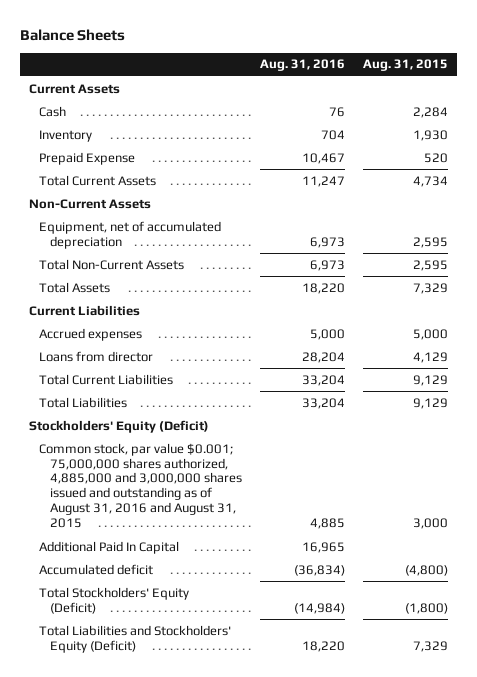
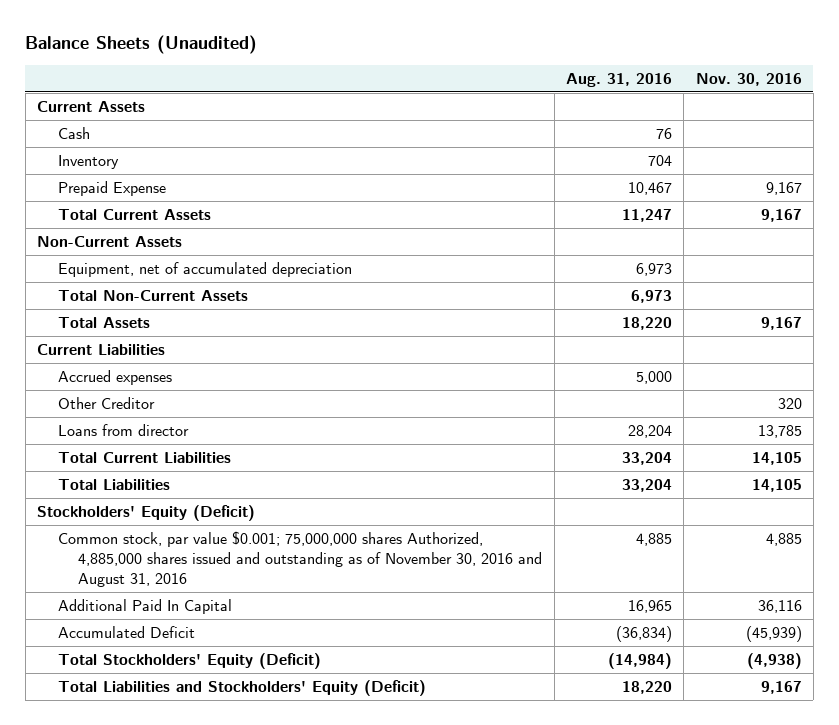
[19,28,125,41] Balance Sheets -> [25,35,258,55] Balance Sheets (Unaudited)
[362,59,448,72] Aug. 31, 2015 -> none
none -> [695,72,802,86] Nov. 30, 2016
none -> [57,396,155,409] Other Creditor
[39,442,242,529] Common stock, par value $0.001; 75,000,000 shares authorized, 4,885,000 and 3,000,000 shares issued and outstanding as of August 31, 2016 and August 31, 2015 -> [57,530,543,587] Common stock, par value $0.001; 75,000,000 shares Authorized, 4,885,000 shares issued and outstanding as of November 30, 2016 and August 31, 2016
[39,563,154,575] Accumulated deficit -> [57,625,195,638] Accumulated Deficit

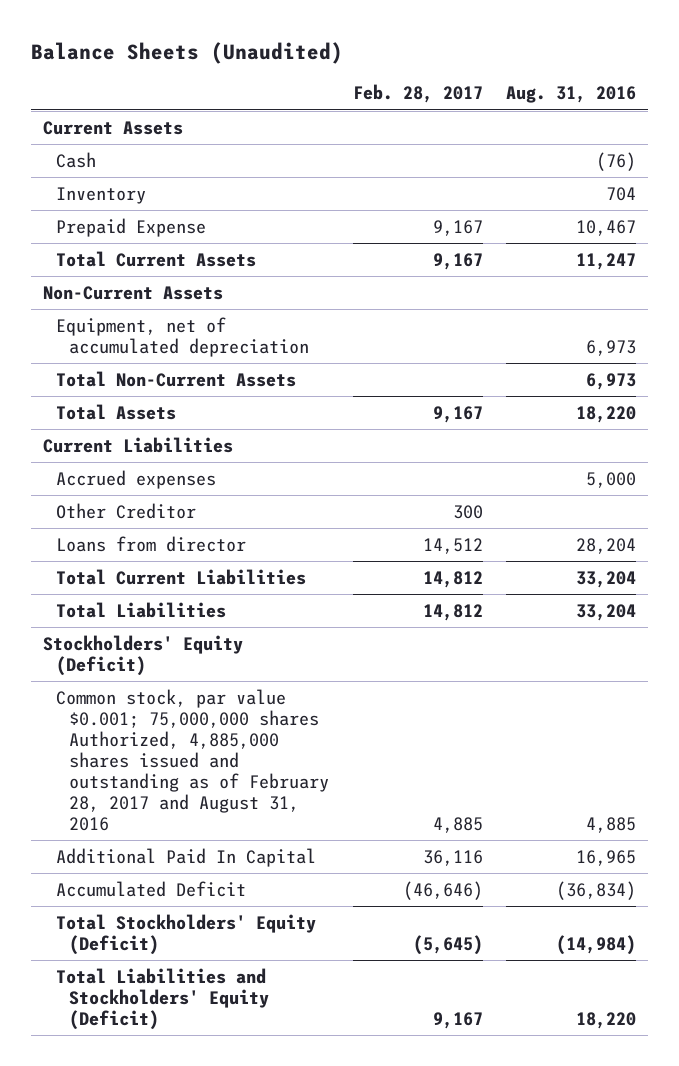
[695,72,802,86] Nov. 30, 2016 -> none
none -> [352,84,483,104] Feb. 28, 2017
[656,127,673,139] 76 -> [596,151,637,171] (76)
[57,530,543,587] Common stock, par value $0.001; 75,000,000 shares Authorized, 4,885,000 shares issued and outstanding as of November 30, 2016 and August 31, 2016 -> [55,688,330,831] Common stock, par value $0.001; 75,000,000 shares Authorized, 4,885,000 shares issued and outstanding as of February 28, 2017 and August 31, 2016

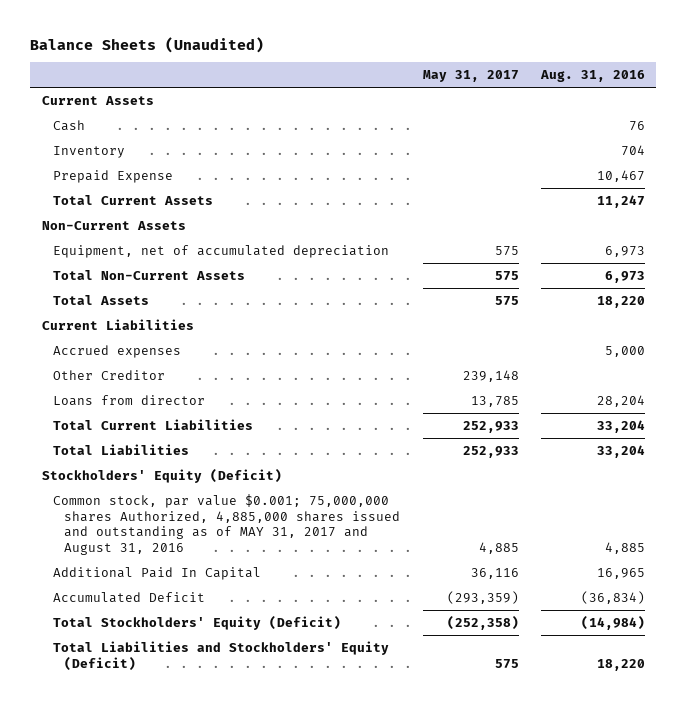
[352,84,483,104] Feb. 28, 2017 -> none
none -> [422,70,519,83] May 31, 2017
[596,151,637,171] (76) -> [629,120,646,131] 76
[55,688,330,831] Common stock, par value $0.001; 75,000,000 shares Authorized, 4,885,000 shares issued and outstanding as of February 28, 2017 and August 31, 2016 -> [52,493,401,556] Common stock, par value $0.001; 75,000,000 shares Authorized, 4,885,000 shares issued and outstanding as of MAY 31, 2017 and August 31, 2016

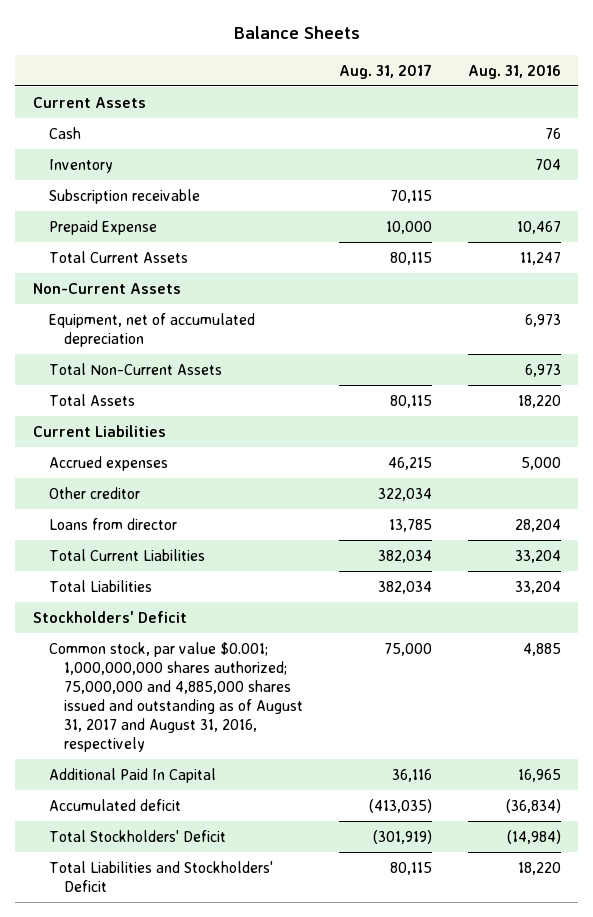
[30,36,265,53] Balance Sheets (Unaudited) -> [233,26,360,40] Balance Sheets
[422,70,519,83] May 31, 2017 -> none
none -> [339,63,433,79] Aug. 31, 2017
none -> [48,188,200,204] Subscription receivable
[52,369,165,380] Other Creditor -> [48,486,140,499] Other creditor
[41,468,282,483] Stockholders' Equity (Deficit) -> [32,610,187,623] Stockholders' Deficit
[52,493,401,556] Common stock, par value $0.001; 75,000,000 shares Authorized, 4,885,000 shares issued and outstanding as of MAY 31, 2017 and August 31, 2016 -> [48,641,304,752] Common stock, par value $0.001; 1,000,000,000 shares authorized; 75,000,000 and 4,885,000 shares issued and outstanding as of August 31, 2017 and August 31, 2016, respectively
[52,591,205,603] Accumulated Deficit -> [48,798,181,811] Accumulated deficit
[52,615,341,630] Total Stockholders' Equity (Deficit) -> [48,829,226,842] Total Stockholders' Deficit
[52,640,389,671] Total Liabilities and Stockholders' Equity (Deficit) -> [48,860,273,892] Total Liabilities and Stockholders' Deficit

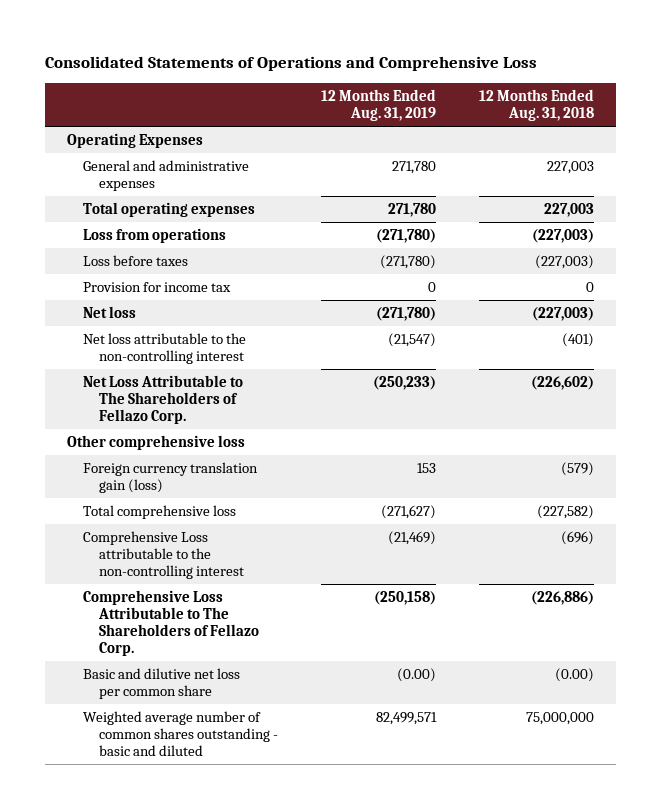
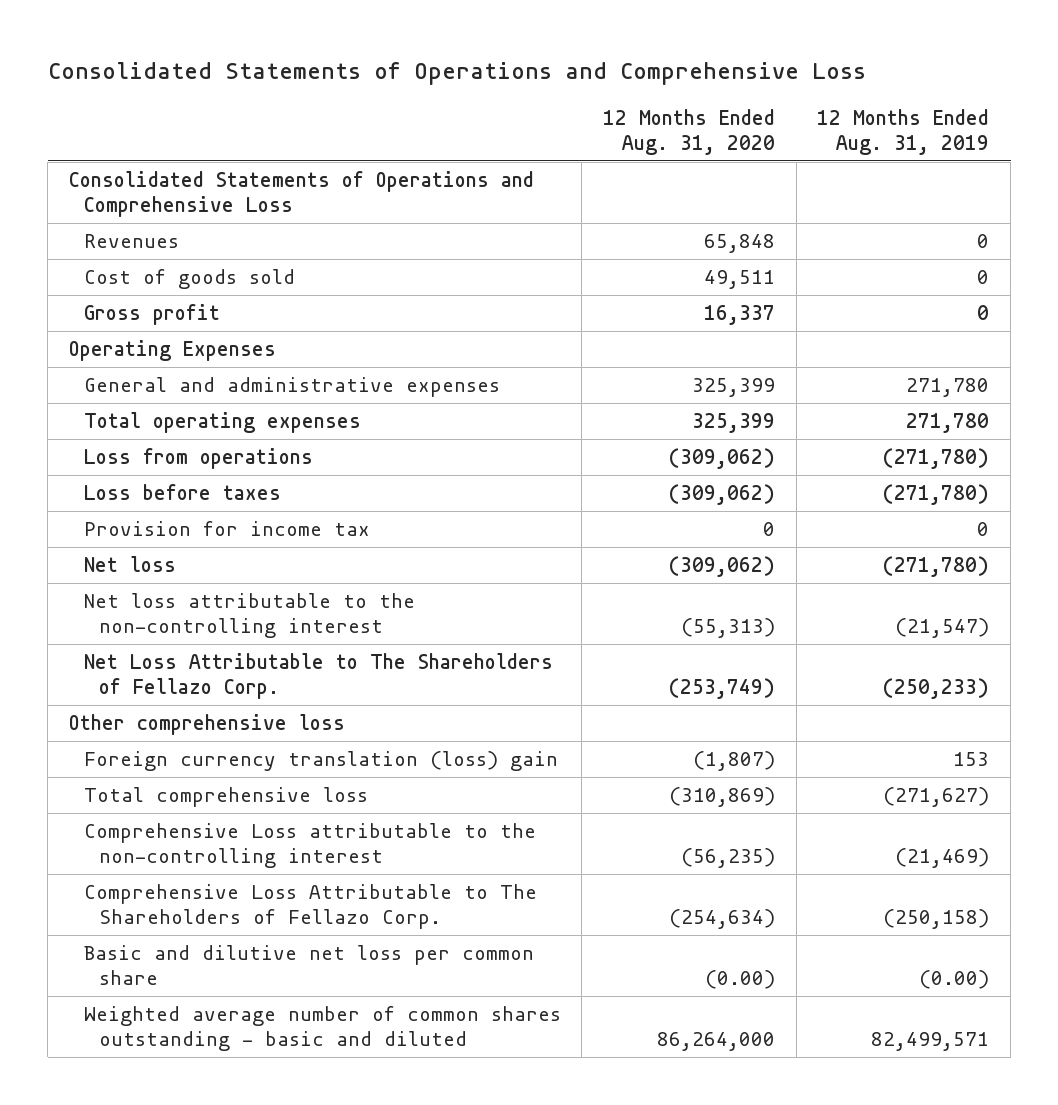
[479,88,595,122] 12 Months Ended Aug. 31, 2018 -> none
none -> [603,109,776,155] 12 Months Ended Aug. 31, 2020
none -> [68,171,534,218] Consolidated Statements of Operations and Comprehensive Loss
none -> [83,234,179,249] Revenues
none -> [83,269,295,290] Cost of goods sold
none -> [83,304,220,326] Gross profit
[82,462,258,494] Foreign currency translation gain (loss) -> [83,751,558,772] Foreign currency translation (loss) gain

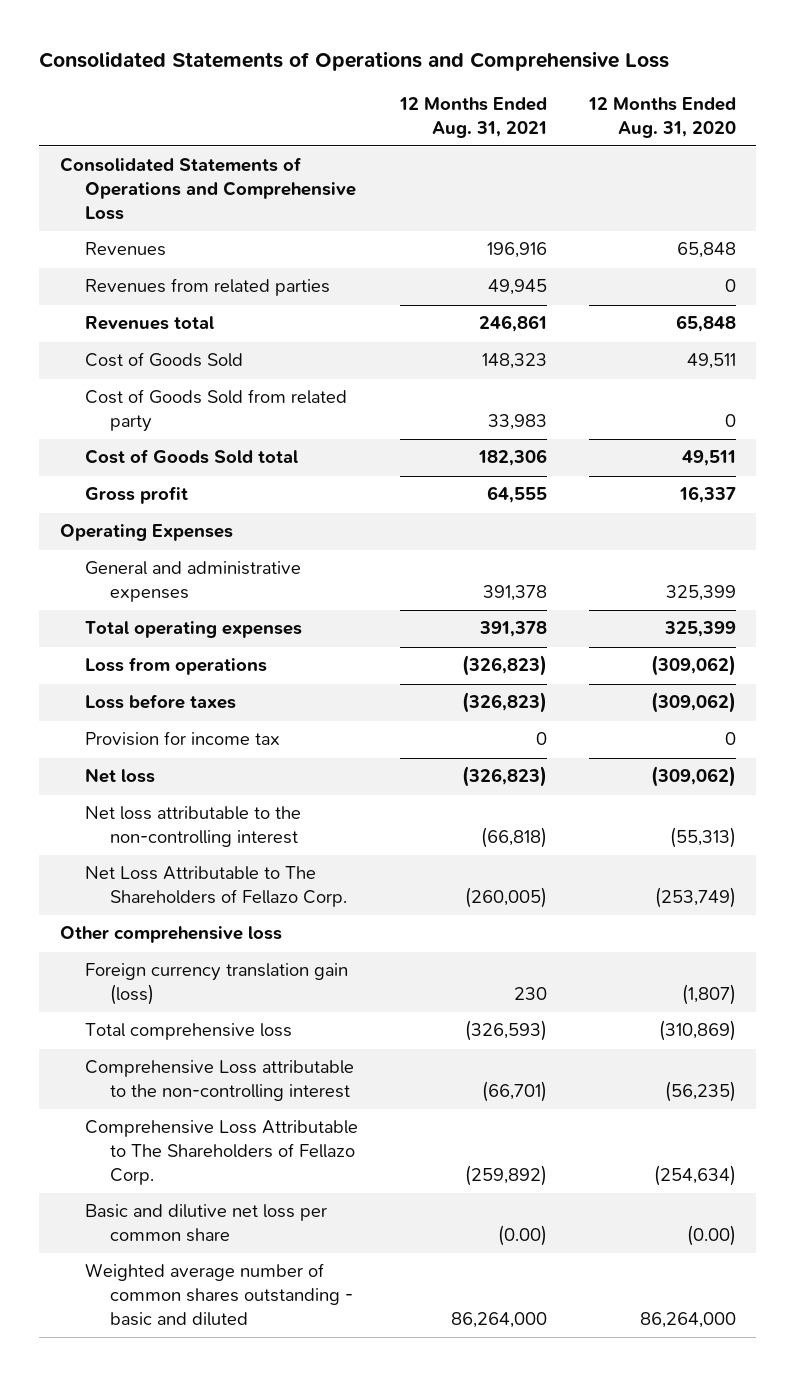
[817,109,990,155] 12 Months Ended Aug. 31, 2019 -> none
none -> [398,97,547,138] 12 Months Ended Aug. 31, 2021
none -> [85,278,331,297] Revenues from related parties
none -> [85,316,215,331] Revenues total
none -> [85,352,244,368] Cost of Goods Sold
none -> [85,389,348,433] Cost of Goods Sold from related party
[83,269,295,290] Cost of goods sold -> [85,449,299,465] Cost of Goods Sold total
[83,751,558,772] Foreign currency translation (loss) gain -> [85,963,349,1006] Foreign currency translation gain (loss)

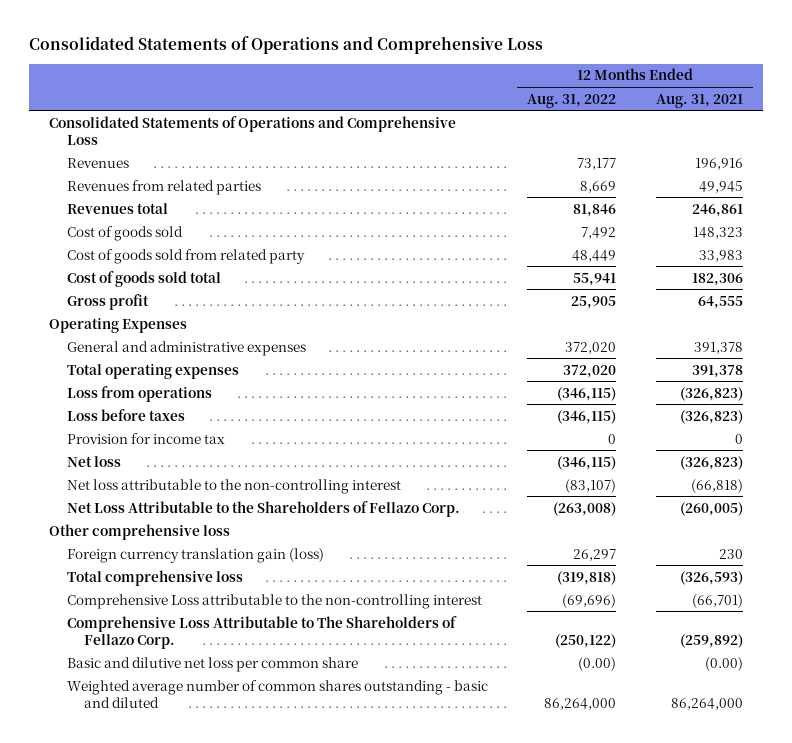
[587,97,736,138] 12 Months Ended Aug. 31, 2020 -> none
none -> [527,93,617,108] Aug. 31, 2022
[85,352,244,368] Cost of Goods Sold -> [66,225,183,241] Cost of goods sold
[85,389,348,433] Cost of Goods Sold from related party -> [66,248,305,264] Cost of goods sold from related party
[85,449,299,465] Cost of Goods Sold total -> [66,270,221,287] Cost of goods sold total
[85,866,348,908] Net Loss Attributable to The Shareholders of Fellazo Corp. -> [66,500,460,517] Net Loss Attributable to the Shareholders of Fellazo Corp.

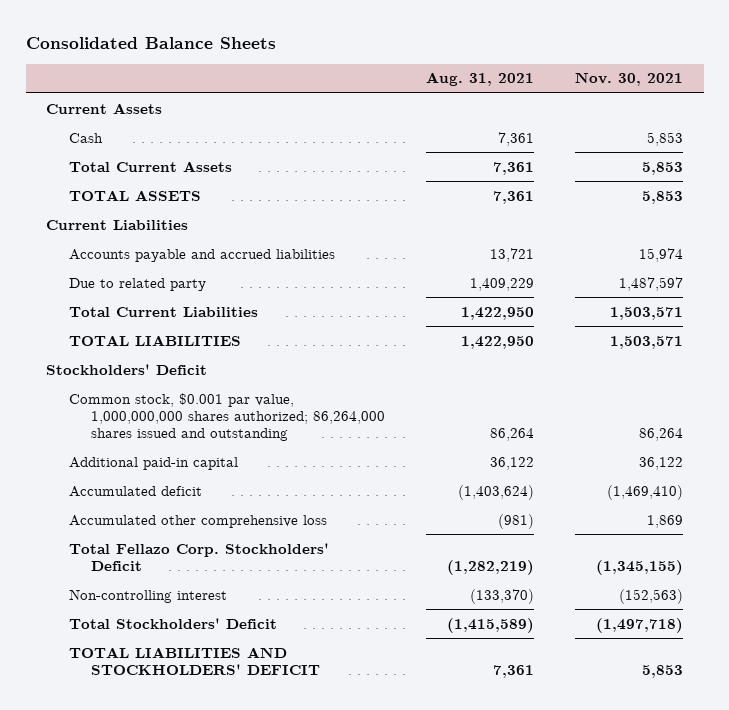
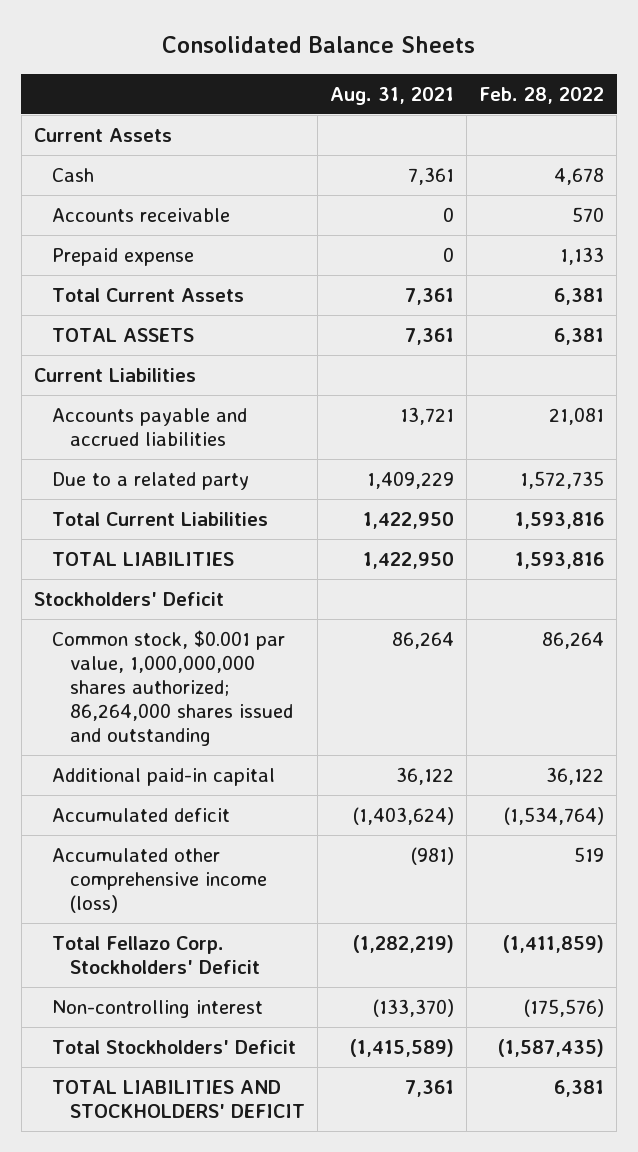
[575,72,684,87] Nov. 30, 2021 -> none
none -> [479,86,605,104] Feb. 28, 2022
none -> [52,208,231,223] Accounts receivable
none -> [52,248,195,267] Prepaid expense
[68,277,206,291] Due to related party -> [52,472,250,491] Due to a related party
[68,514,327,528] Accumulated other comprehensive loss -> [52,848,268,913] Accumulated other comprehensive income (loss)

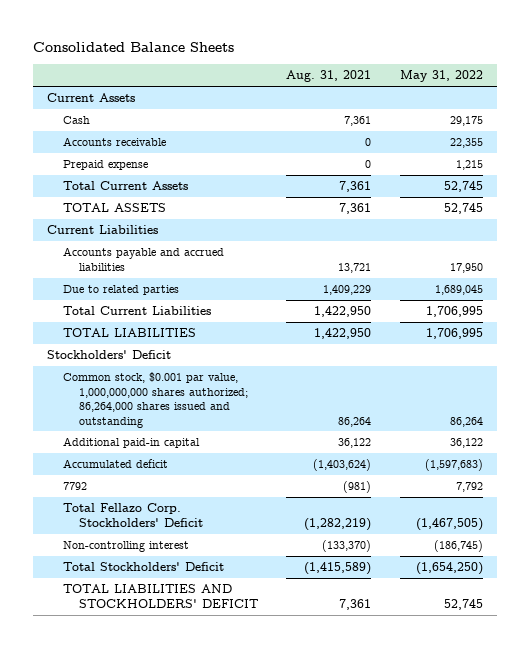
[479,86,605,104] Feb. 28, 2022 -> none
none -> [399,70,483,83] May 31, 2022
[52,472,250,491] Due to a related party -> [62,285,179,296] Due to related parties
[52,848,268,913] Accumulated other comprehensive income (loss) -> [62,482,87,491] 7792

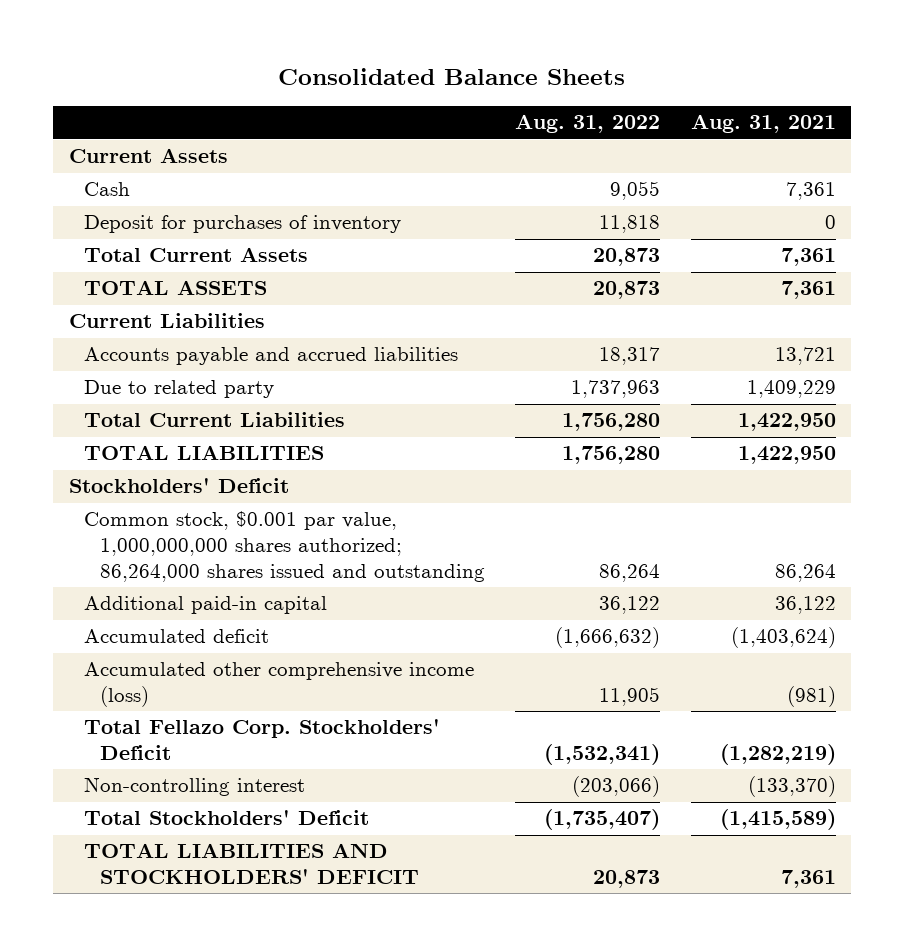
[399,70,483,83] May 31, 2022 -> none
none -> [515,114,661,134] Aug. 31, 2022
[62,137,166,147] Accounts receivable -> none
[62,160,148,171] Prepaid expense -> none
none -> [84,215,402,234] Deposit for purchases of inventory
[62,285,179,296] Due to related parties -> [84,380,275,399] Due to related party
[62,482,87,491] 7792 -> [84,662,475,707] Accumulated other comprehensive income (loss)

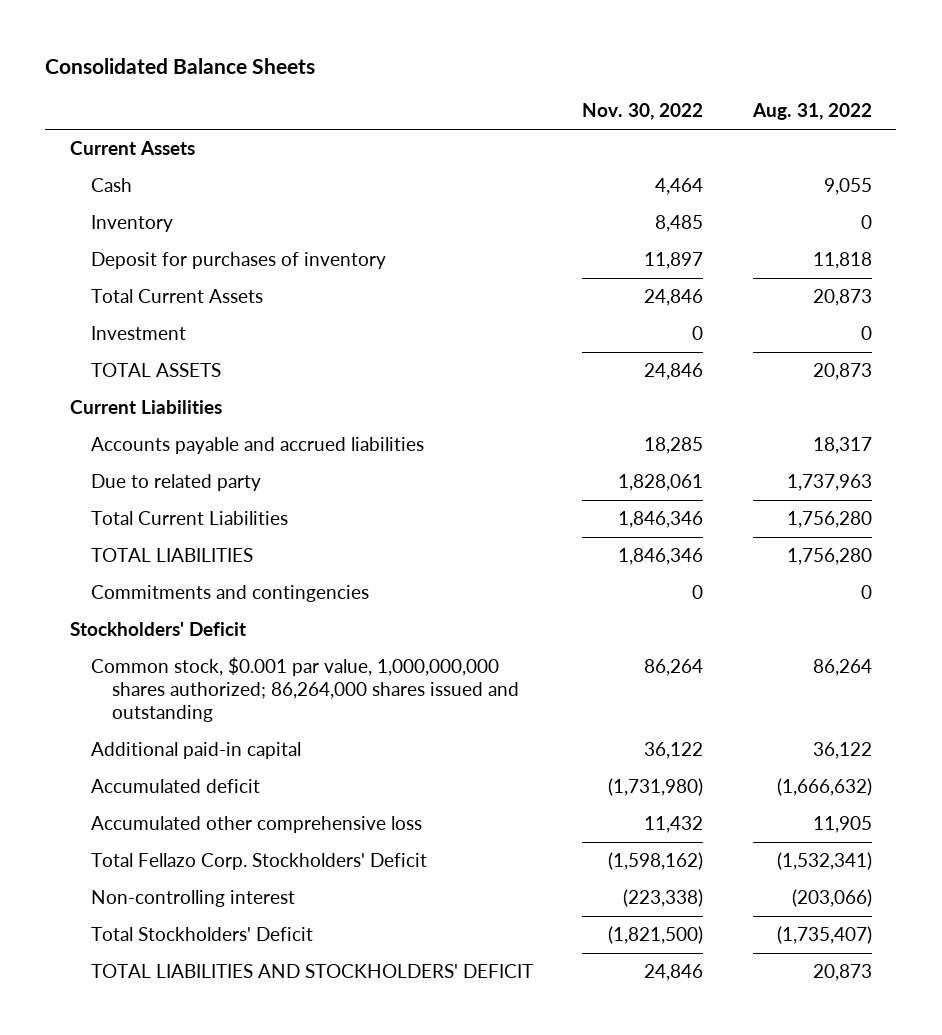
[690,114,836,134] Aug. 31, 2021 -> none
none -> [582,103,704,121] Nov. 30, 2022
none -> [91,215,174,233] Inventory
none -> [91,326,187,341] Investment
none -> [91,585,370,603] Commitments and contingencies
[84,662,475,707] Accumulated other comprehensive income (loss) -> [91,816,423,834] Accumulated other comprehensive loss

